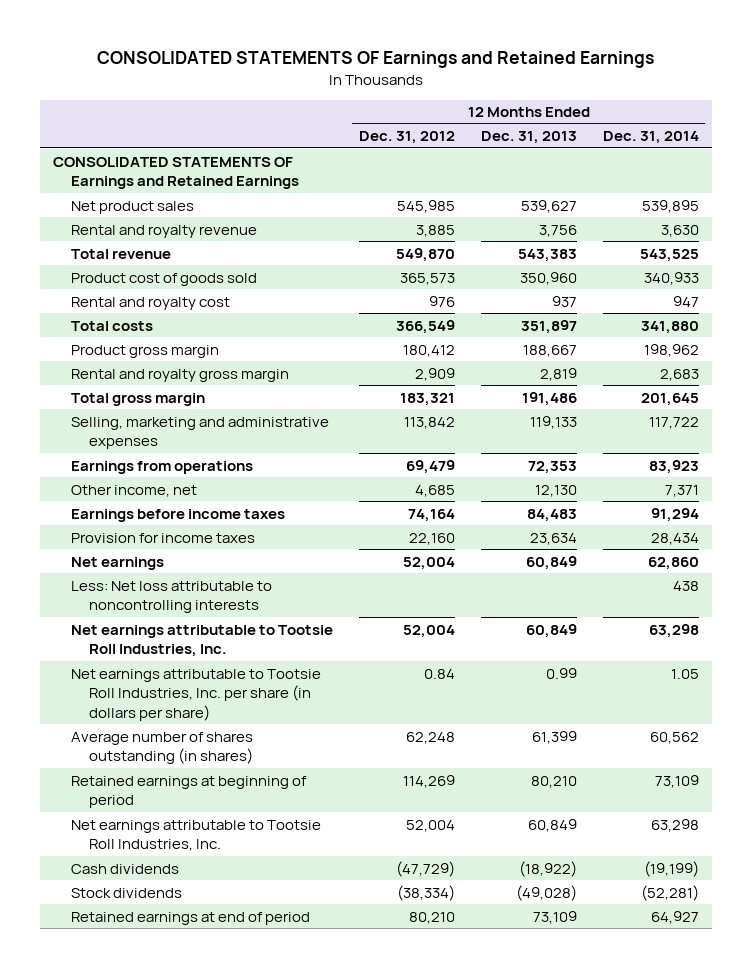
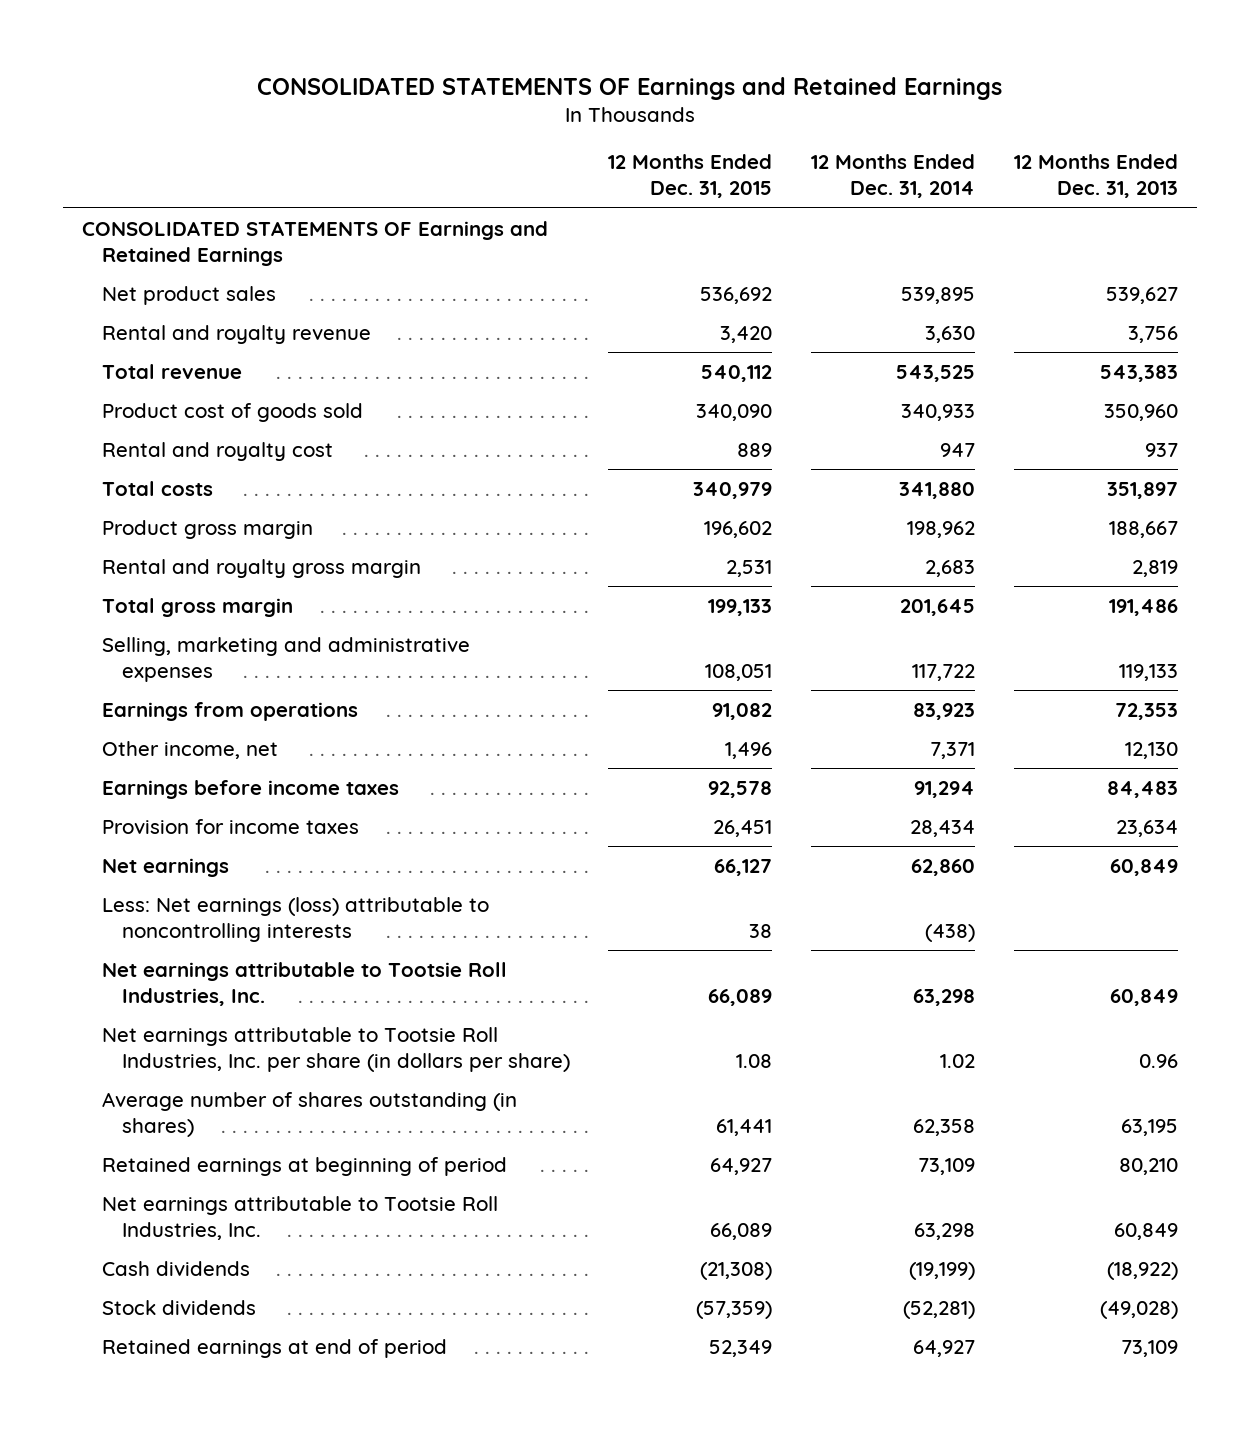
[358,131,455,145] Dec. 31, 2012 -> none
none -> [608,154,773,199] 12 Months Ended Dec. 31, 2015
[70,580,272,614] Less: Net loss attributable to noncontrolling interests -> [102,896,490,942] Less: Net earnings (loss) attributable to noncontrolling interests
[672,580,699,591] 438 -> [924,923,975,942] (438)
[545,667,577,679] 0.99 -> [1138,1053,1178,1068] 0.96
[670,668,699,679] 1.05 -> [939,1053,975,1068] 1.02
[531,730,577,744] 61,399 -> [1120,1118,1178,1136] 63,195
[649,731,699,744] 60,562 -> [912,1118,975,1136] 62,358

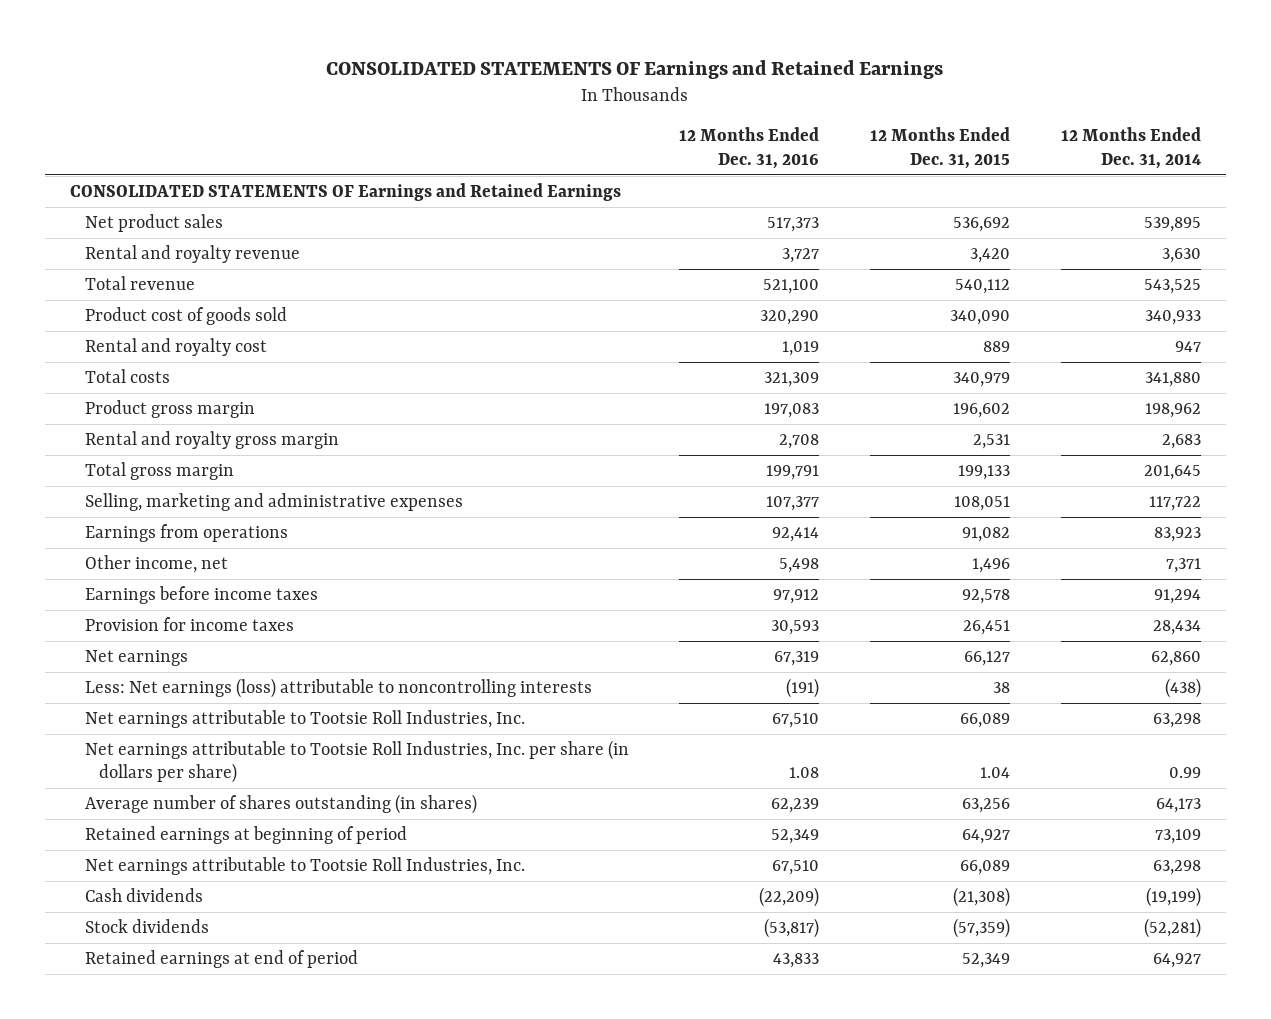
[1013,154,1178,199] 12 Months Ended Dec. 31, 2013 -> none
none -> [679,127,820,169] 12 Months Ended Dec. 31, 2016
[736,1053,773,1068] 1.08 -> [979,767,1010,779] 1.04
[939,1053,975,1068] 1.02 -> [1168,767,1201,779] 0.99
[716,1118,773,1136] 61,441 -> [961,797,1010,813] 63,256
[912,1118,975,1136] 62,358 -> [1155,797,1201,813] 64,173

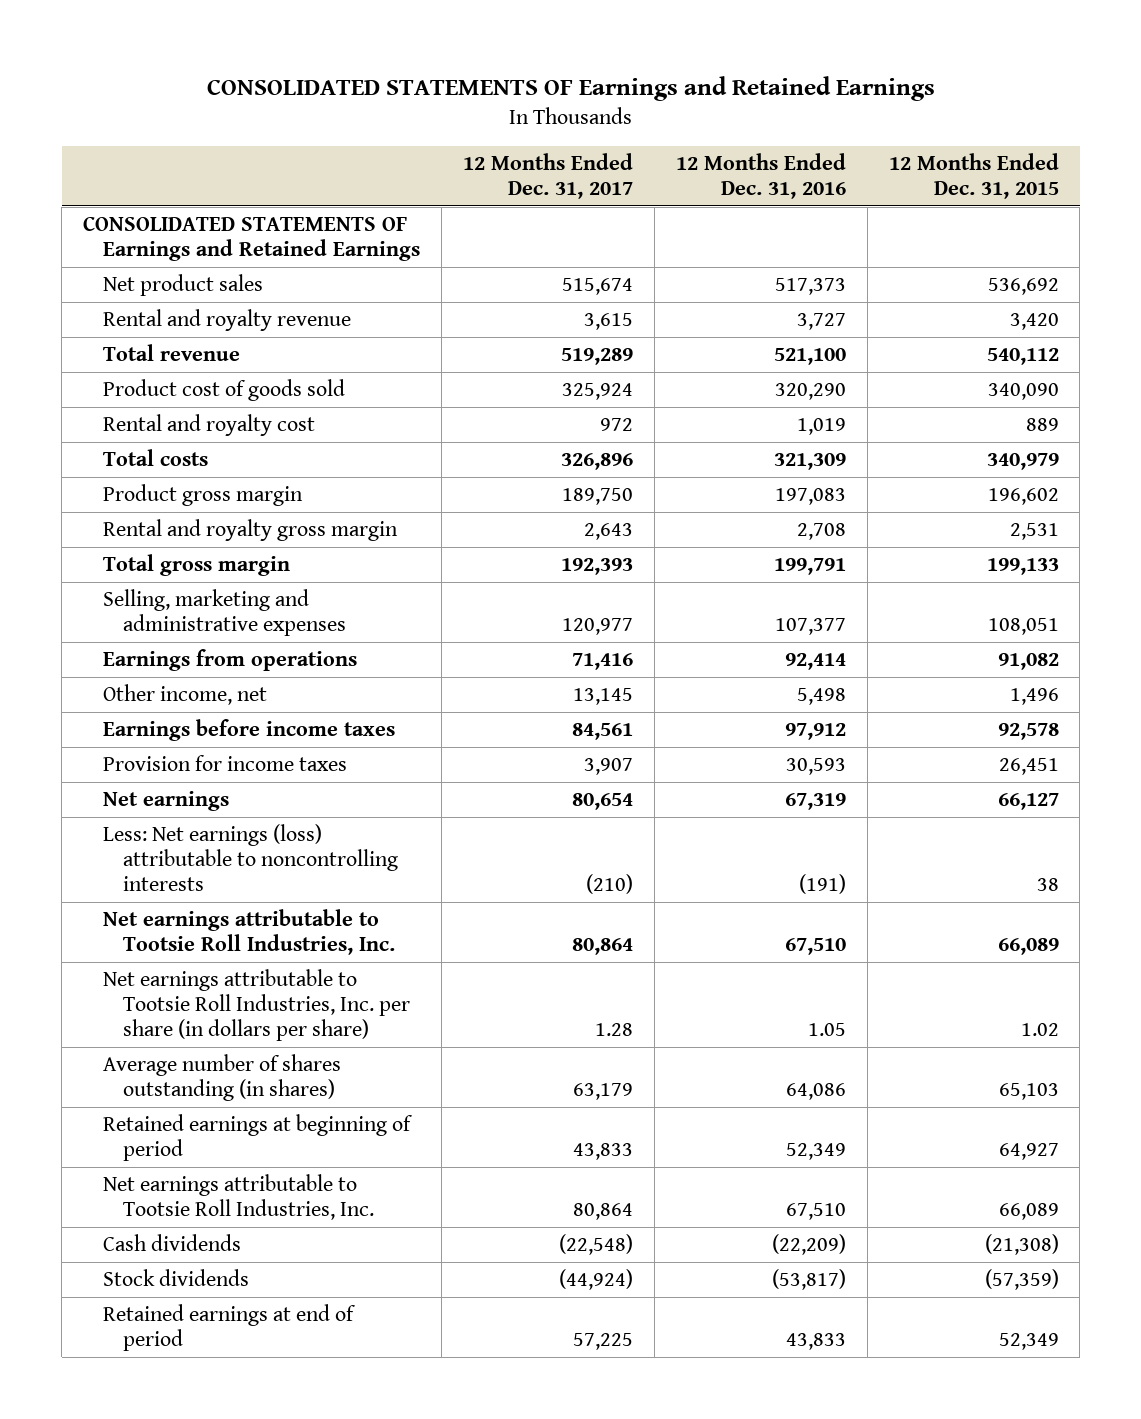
[1060,127,1201,169] 12 Months Ended Dec. 31, 2014 -> none
none -> [462,152,633,199] 12 Months Ended Dec. 31, 2017
[789,767,820,779] 1.08 -> [807,1023,846,1037] 1.05
[979,767,1010,779] 1.04 -> [1020,1023,1059,1037] 1.02
[771,797,820,813] 62,239 -> [785,1083,846,1101] 64,086
[961,797,1010,813] 63,256 -> [998,1083,1059,1101] 65,103

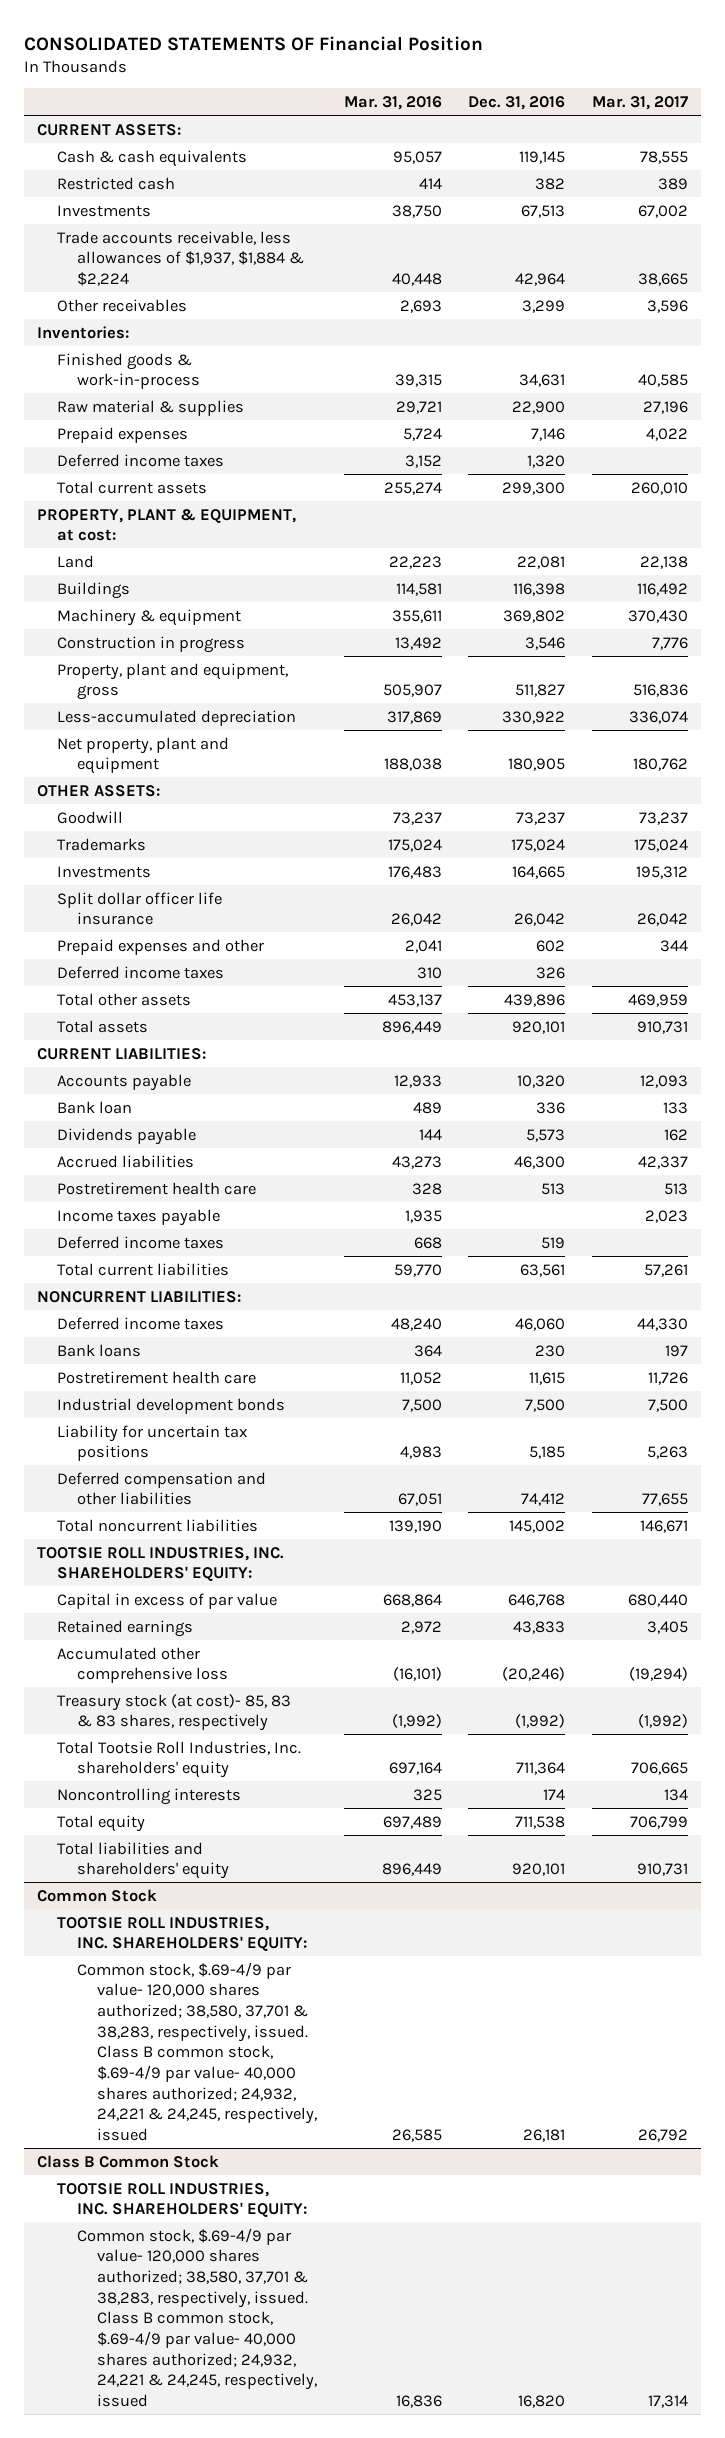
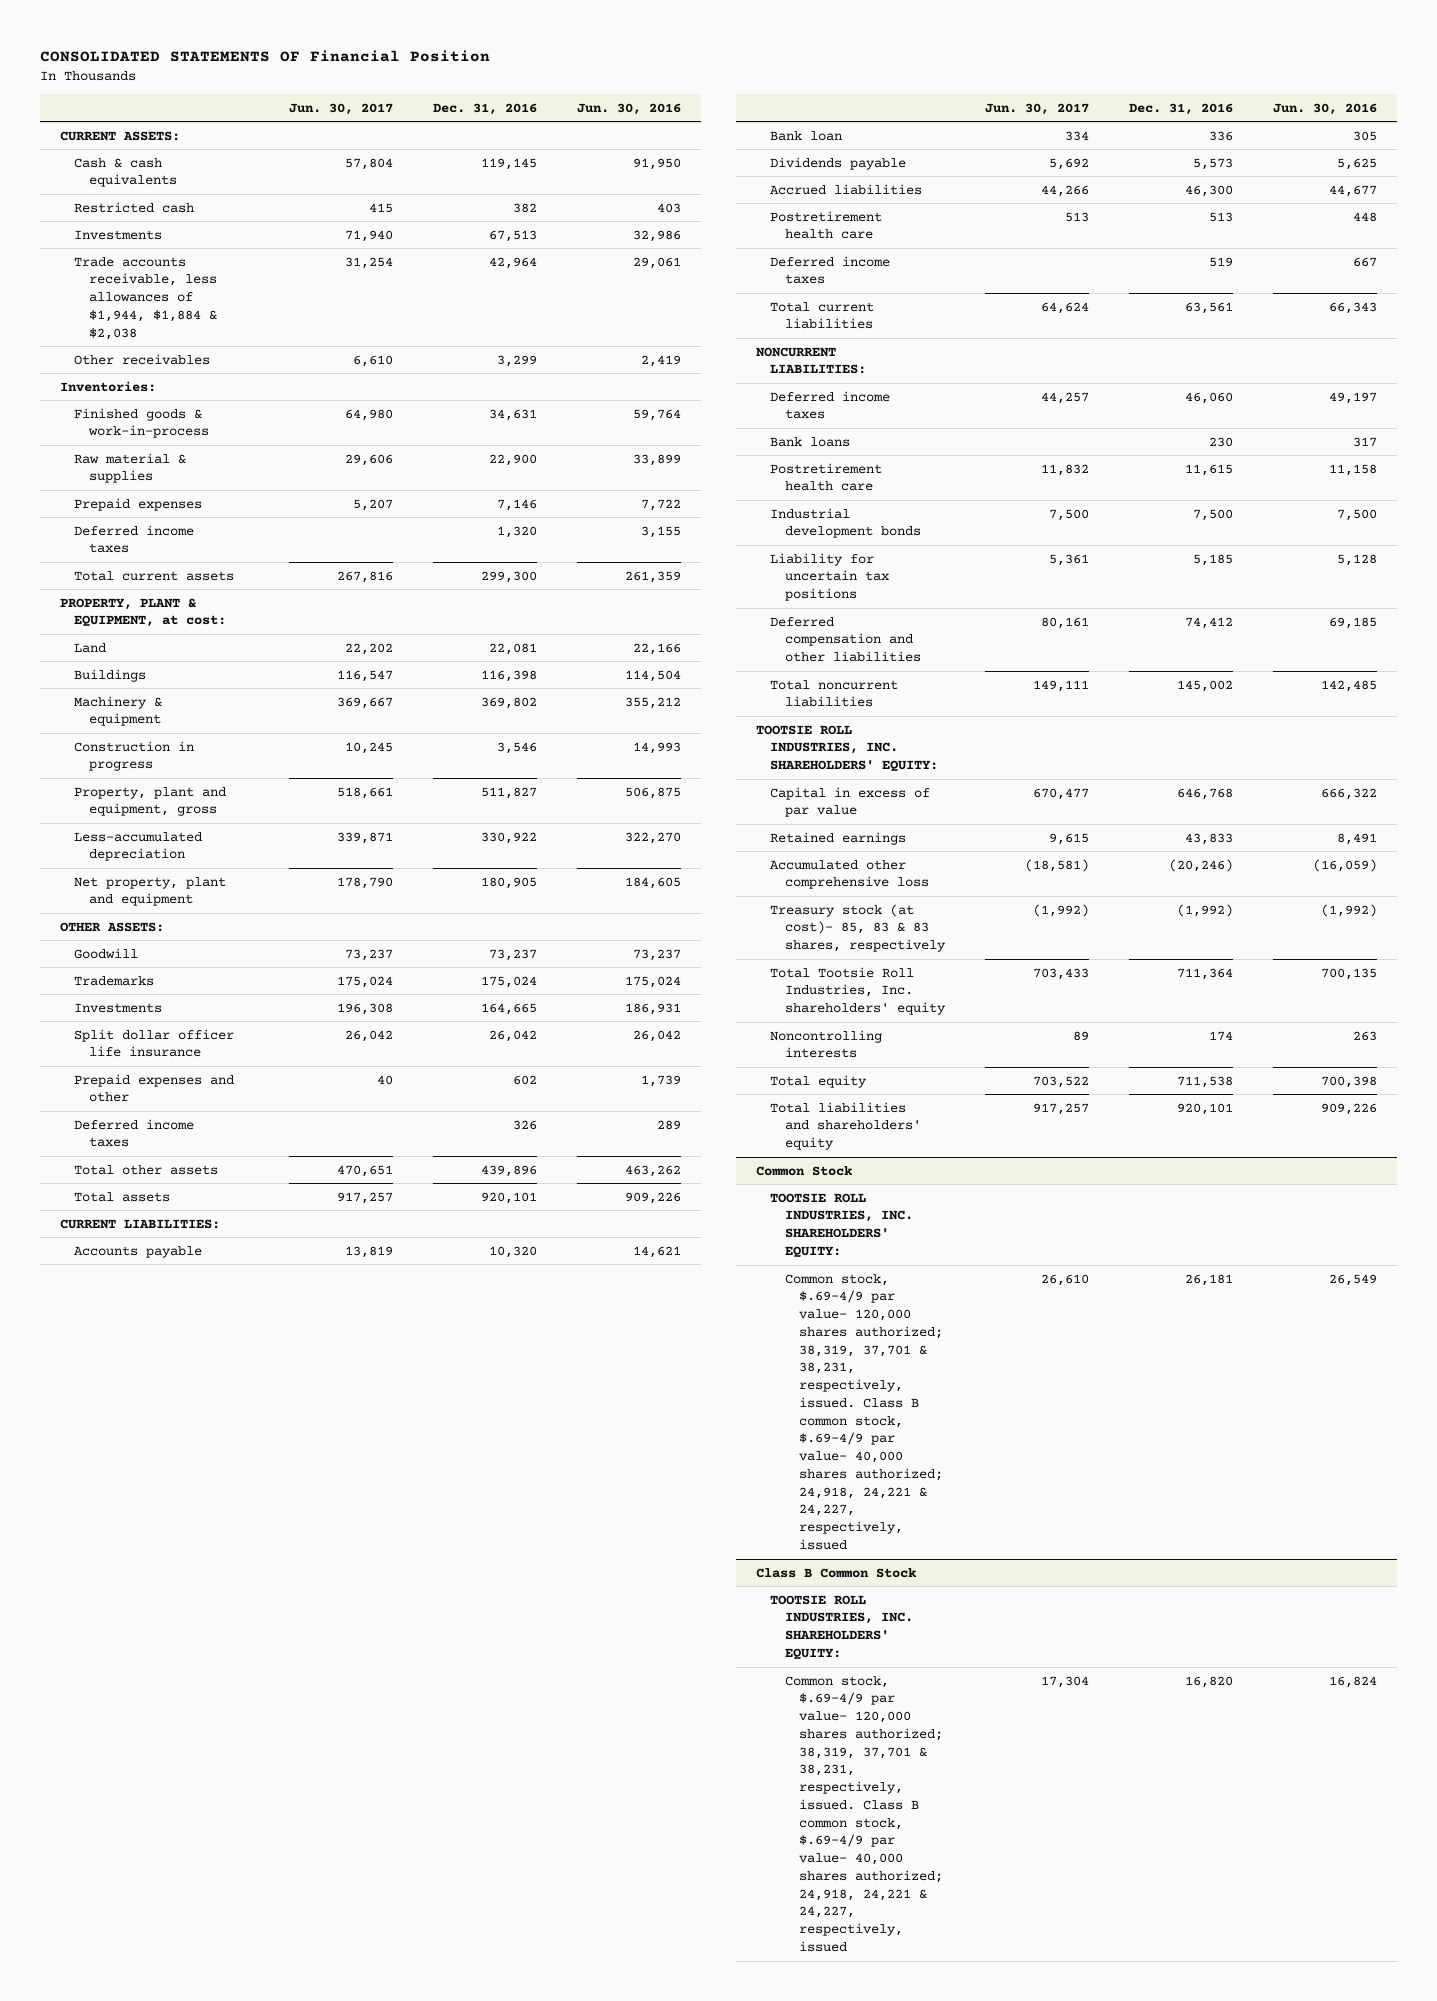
[343,95,442,110] Mar. 31, 2016 -> none
[591,95,688,110] Mar. 31, 2017 -> none
none -> [288,102,393,115] Jun. 30, 2017
none -> [577,102,682,115] Jun. 30, 2016
[57,230,305,286] Trade accounts receivable, less allowances of $1,937, $1,884 & $2,224 -> [74,256,217,340] Trade accounts receivable, less allowances of $1,944, $1,884 & $2,038
[57,1208,221,1226] Income taxes payable -> none
[77,1961,318,2141] Common stock, $.69-4/9 par value- 120,000 shares authorized; 38,580, 37,701 & 38,283, respectively, issued. Class B common stock, $.69-4/9 par value- 40,000 shares authorized; 24,932, 24,221 & 24,245, respectively, issued -> [784,1273,944,1550] Common stock, $.69-4/9 par value- 120,000 shares authorized; 38,319, 37,701 & 38,231, respectively, issued. Class B common stock, $.69-4/9 par value- 40,000 shares authorized; 24,918, 24,221 & 24,227, respectively, issued
[77,2227,318,2407] Common stock, $.69-4/9 par value- 120,000 shares authorized; 38,580, 37,701 & 38,283, respectively, issued. Class B common stock, $.69-4/9 par value- 40,000 shares authorized; 24,932, 24,221 & 24,245, respectively, issued -> [784,1675,944,1952] Common stock, $.69-4/9 par value- 120,000 shares authorized; 38,319, 37,701 & 38,231, respectively, issued. Class B common stock, $.69-4/9 par value- 40,000 shares authorized; 24,918, 24,221 & 24,227, respectively, issued

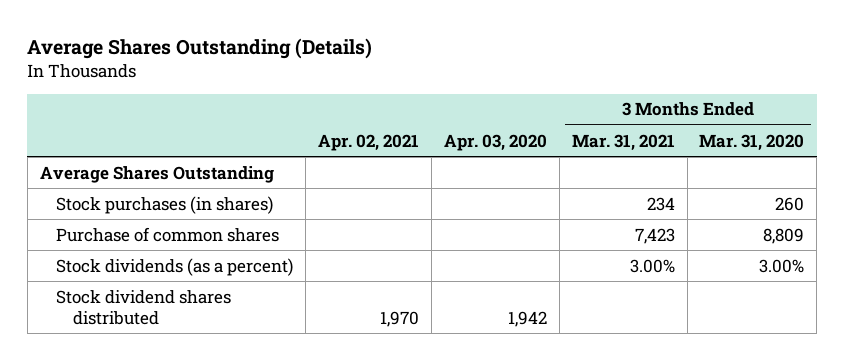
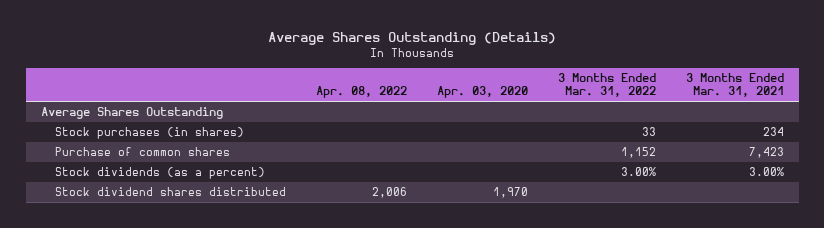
[318,133,420,151] Apr. 02, 2021 -> none
[699,133,805,151] Mar. 31, 2020 -> none
none -> [316,86,408,99] Apr. 08, 2022
none -> [557,72,656,98] 3 Months Ended Mar. 31, 2022
[507,310,547,327] 1,942 -> [492,187,528,199] 1,970

